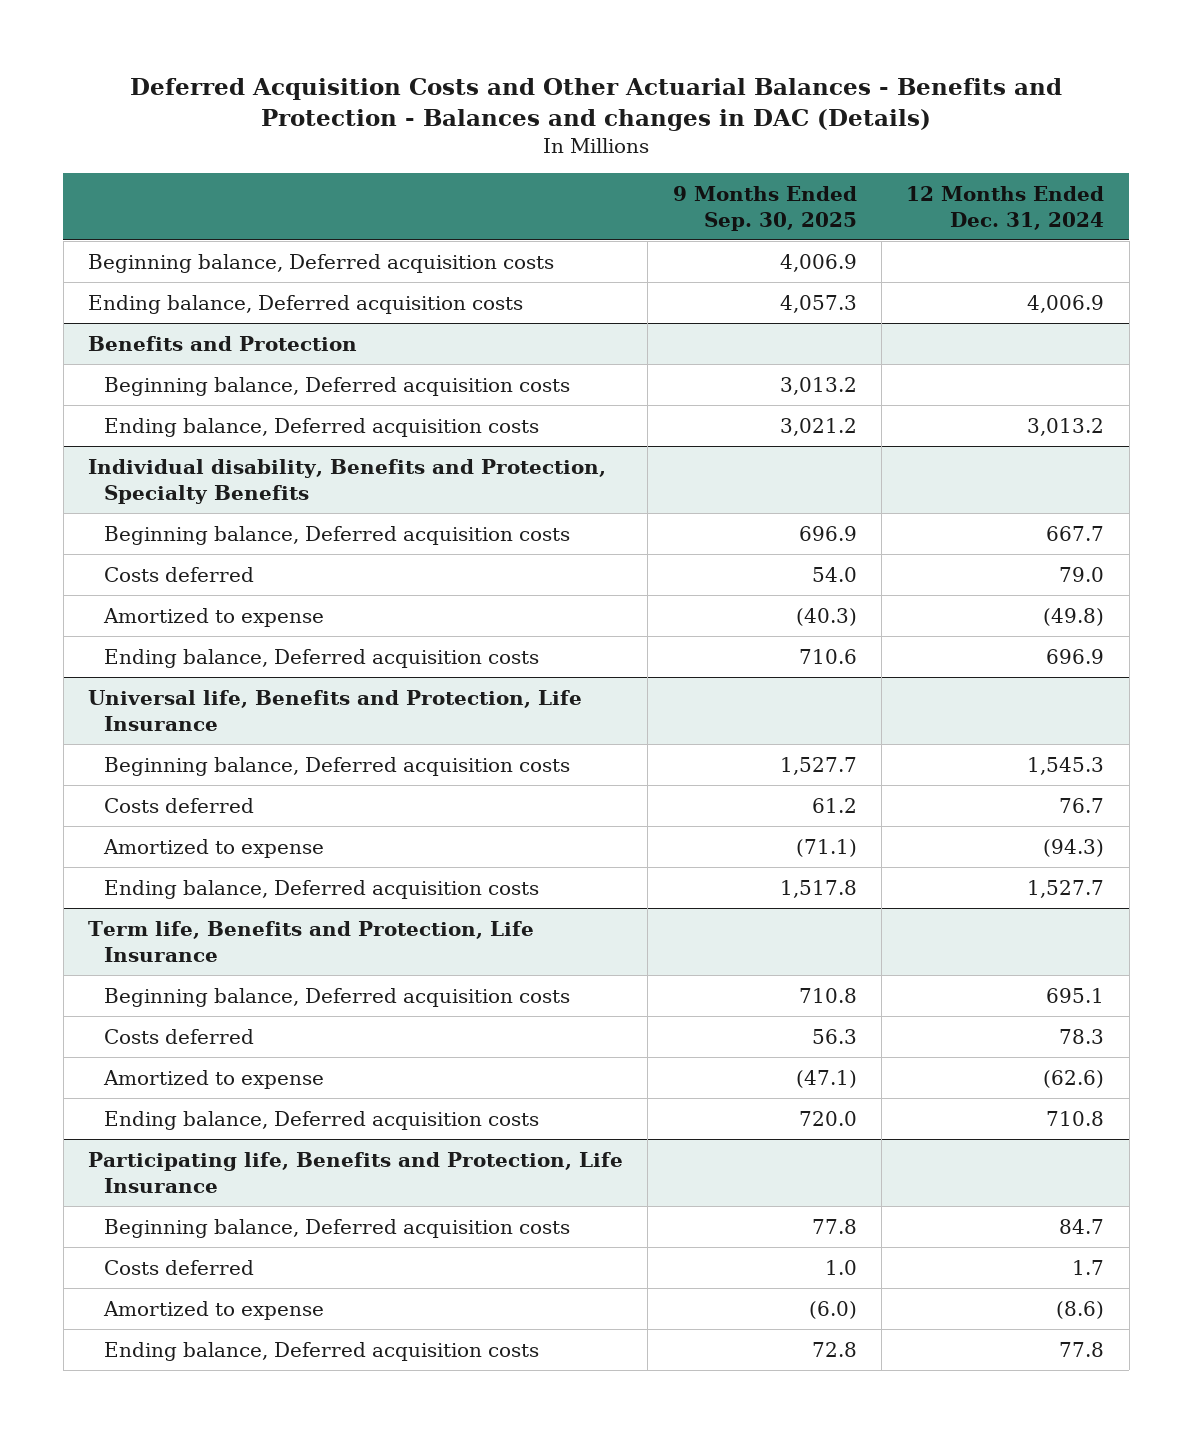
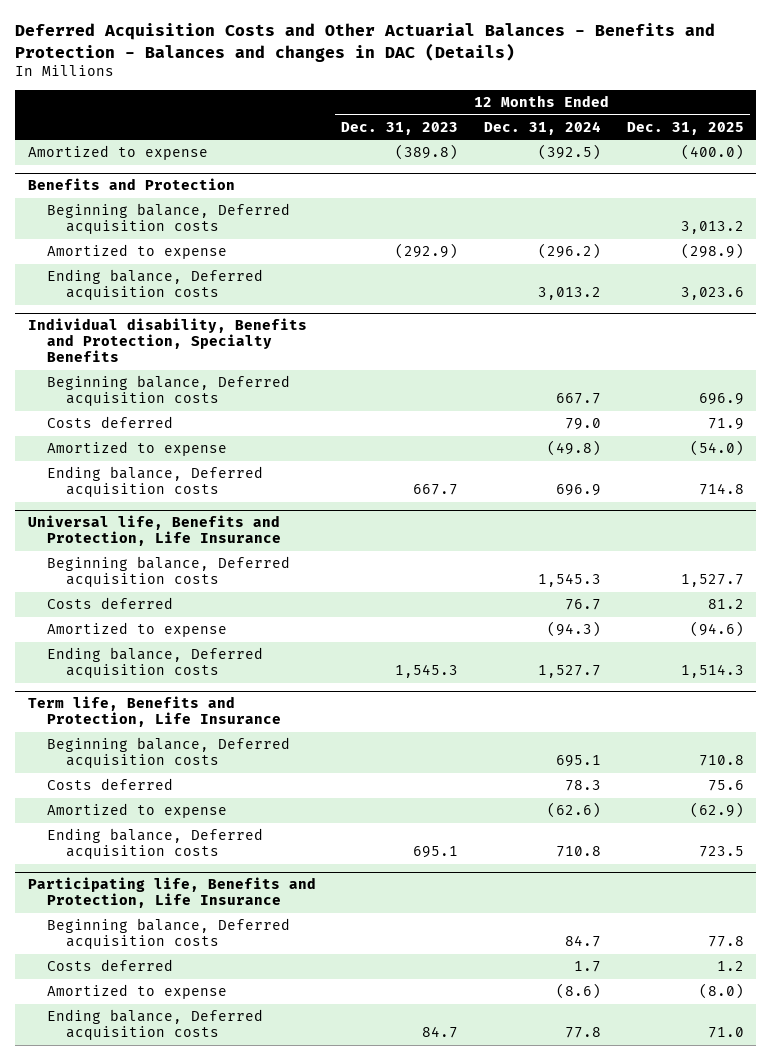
[672,186,857,231] 9 Months Ended Sep. 30, 2025 -> none
none -> [341,121,459,135] Dec. 31, 2023
none -> [626,121,744,135] Dec. 31, 2025
[88,253,555,273] Beginning balance, Deferred acquisition costs -> none
[88,294,524,314] Ending balance, Deferred acquisition costs -> none
none -> [27,145,208,161] Amortized to expense
none -> [46,244,227,260] Amortized to expense

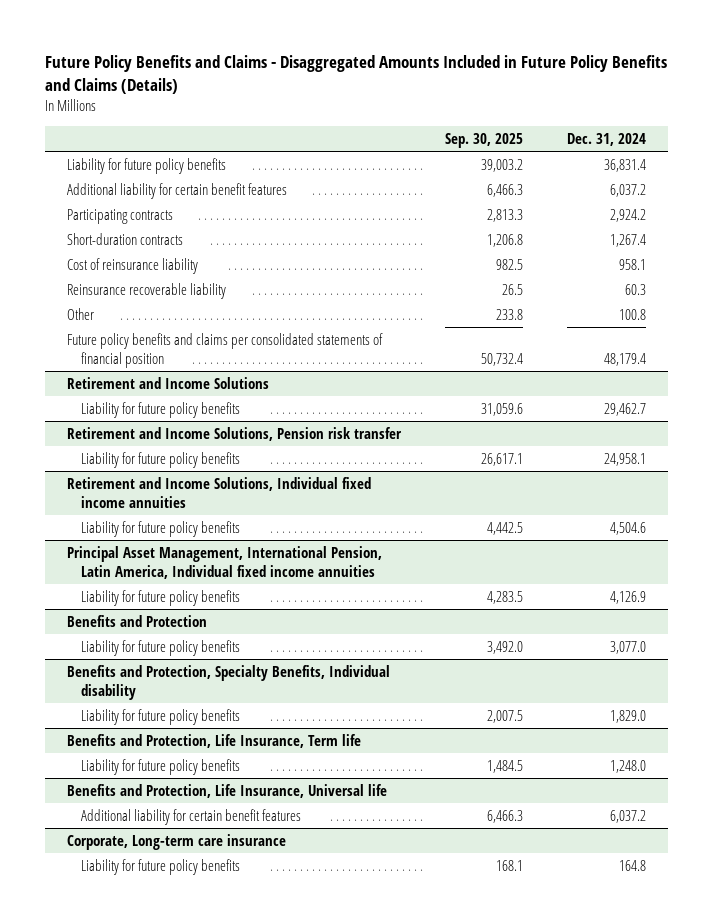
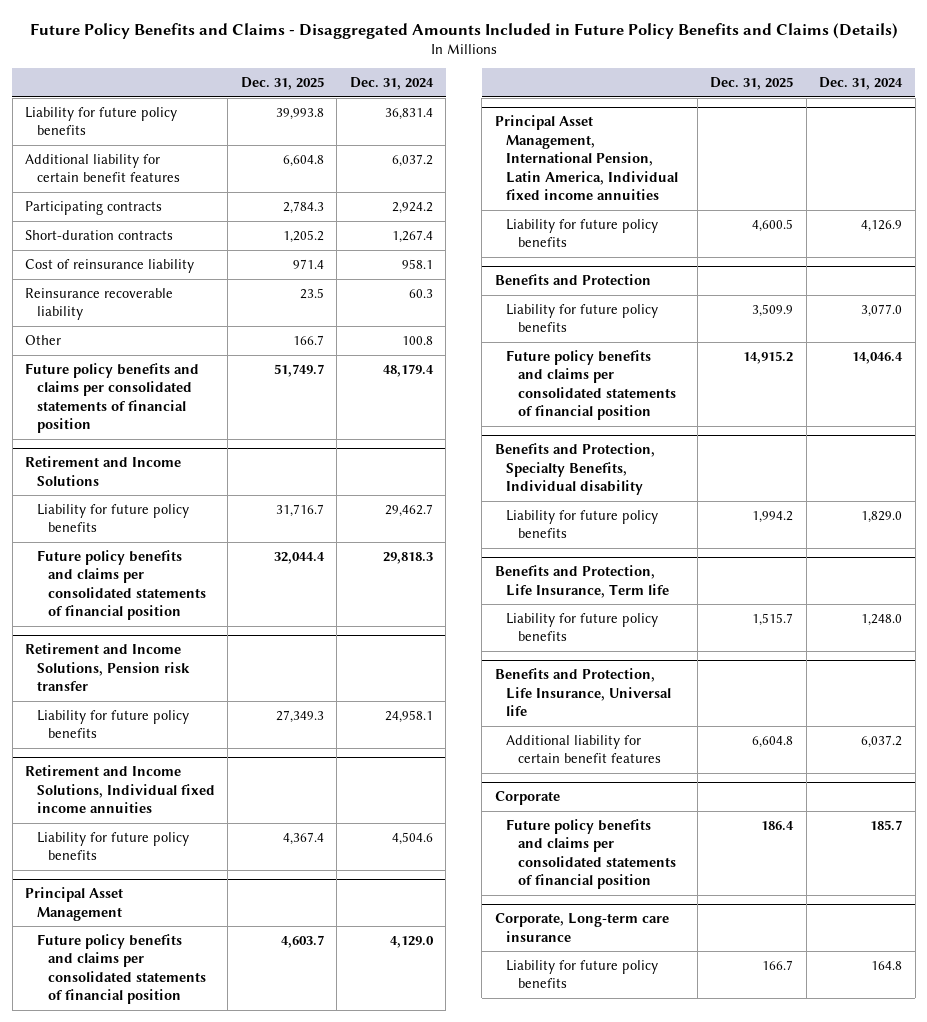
[445,132,524,148] Sep. 30, 2025 -> none
none -> [240,77,324,91] Dec. 31, 2025
none -> [36,549,207,621] Future policy benefits and claims per consolidated statements of financial position
none -> [25,887,124,921] Principal Asset Management
none -> [36,933,207,1005] Future policy benefits and claims per consolidated statements of financial position
none -> [506,349,676,421] Future policy benefits and claims per consolidated statements of financial position
none -> [494,791,560,806] Corporate
none -> [506,818,676,890] Future policy benefits and claims per consolidated statements of financial position

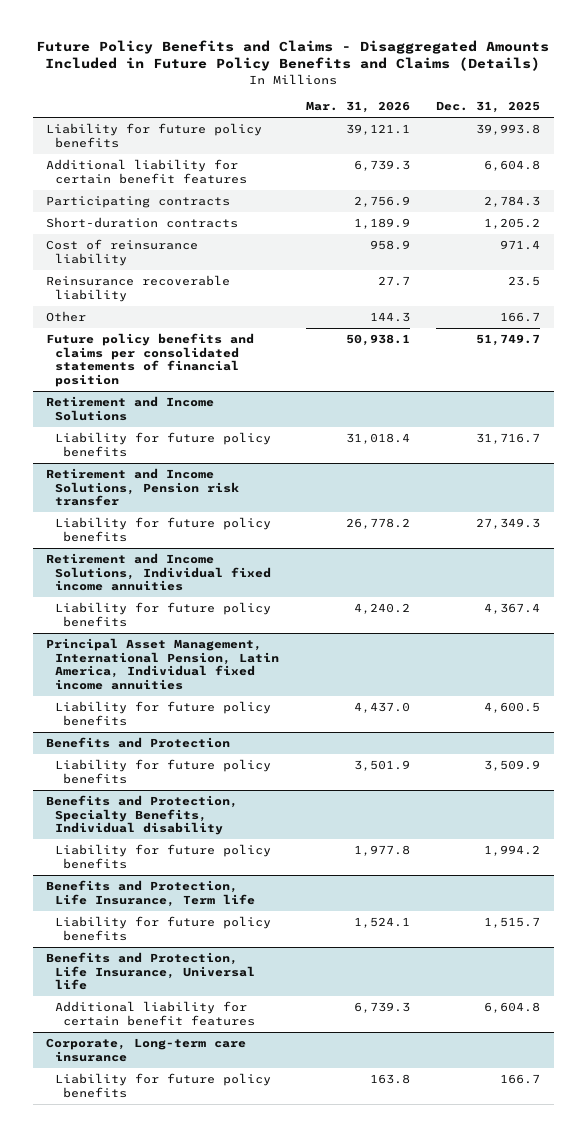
[349,77,434,91] Dec. 31, 2024 -> none
none -> [305,101,410,114] Mar. 31, 2026
[36,549,207,621] Future policy benefits and claims per consolidated statements of financial position -> none
[25,887,124,921] Principal Asset Management -> none
[36,933,207,1005] Future policy benefits and claims per consolidated statements of financial position -> none
[506,349,676,421] Future policy benefits and claims per consolidated statements of financial position -> none
[494,791,560,806] Corporate -> none
[506,818,676,890] Future policy benefits and claims per consolidated statements of financial position -> none

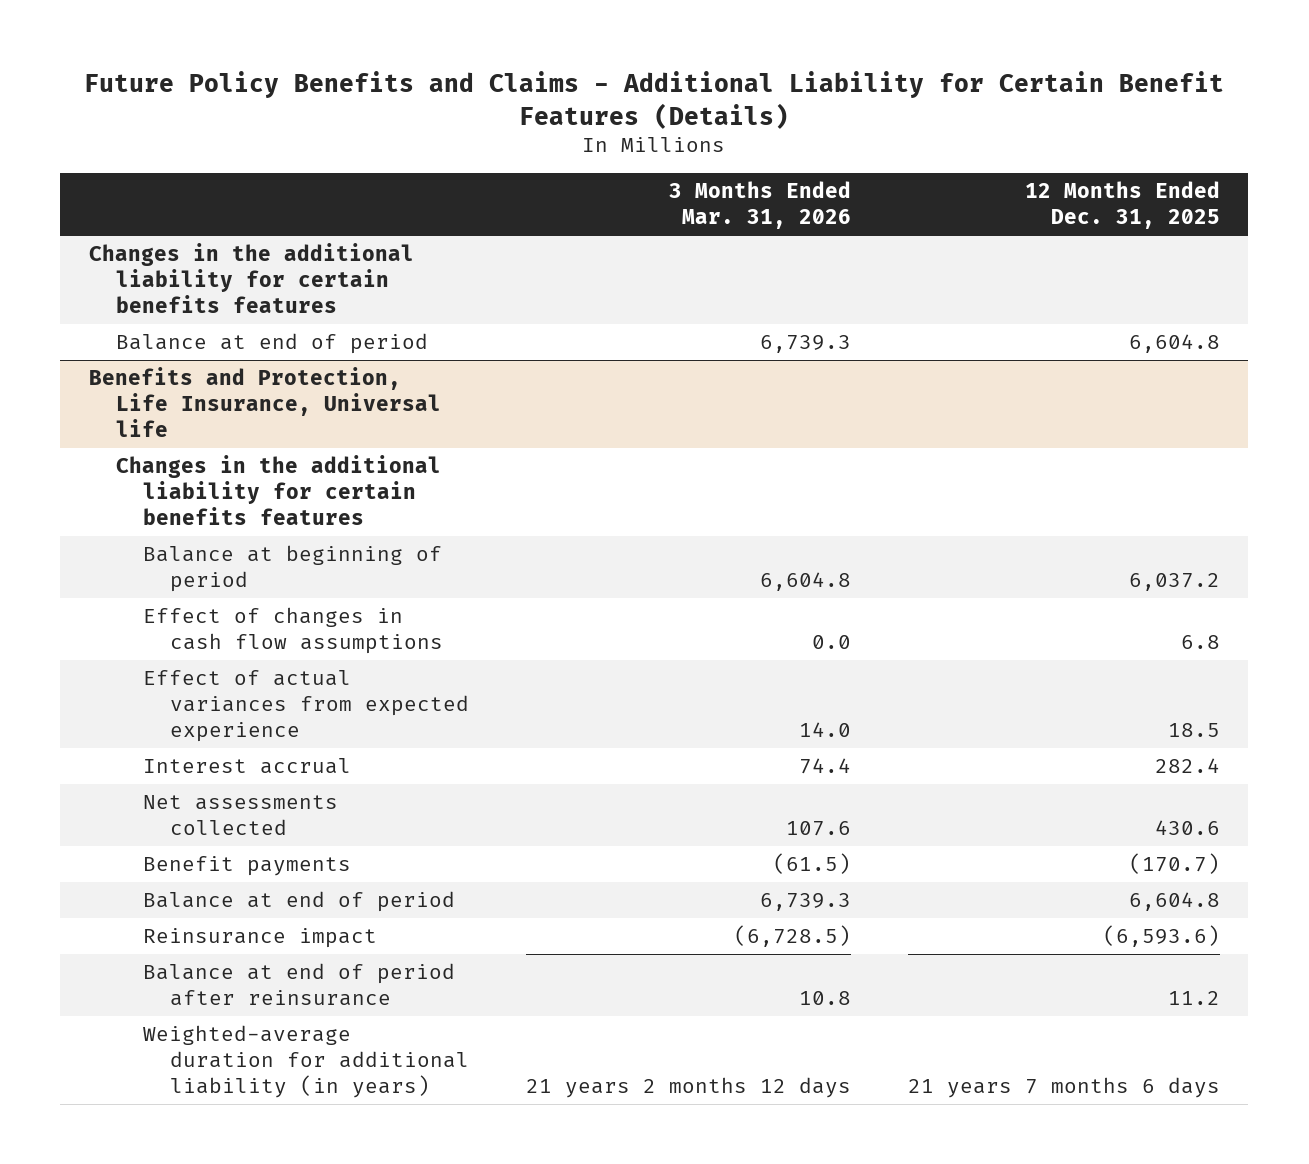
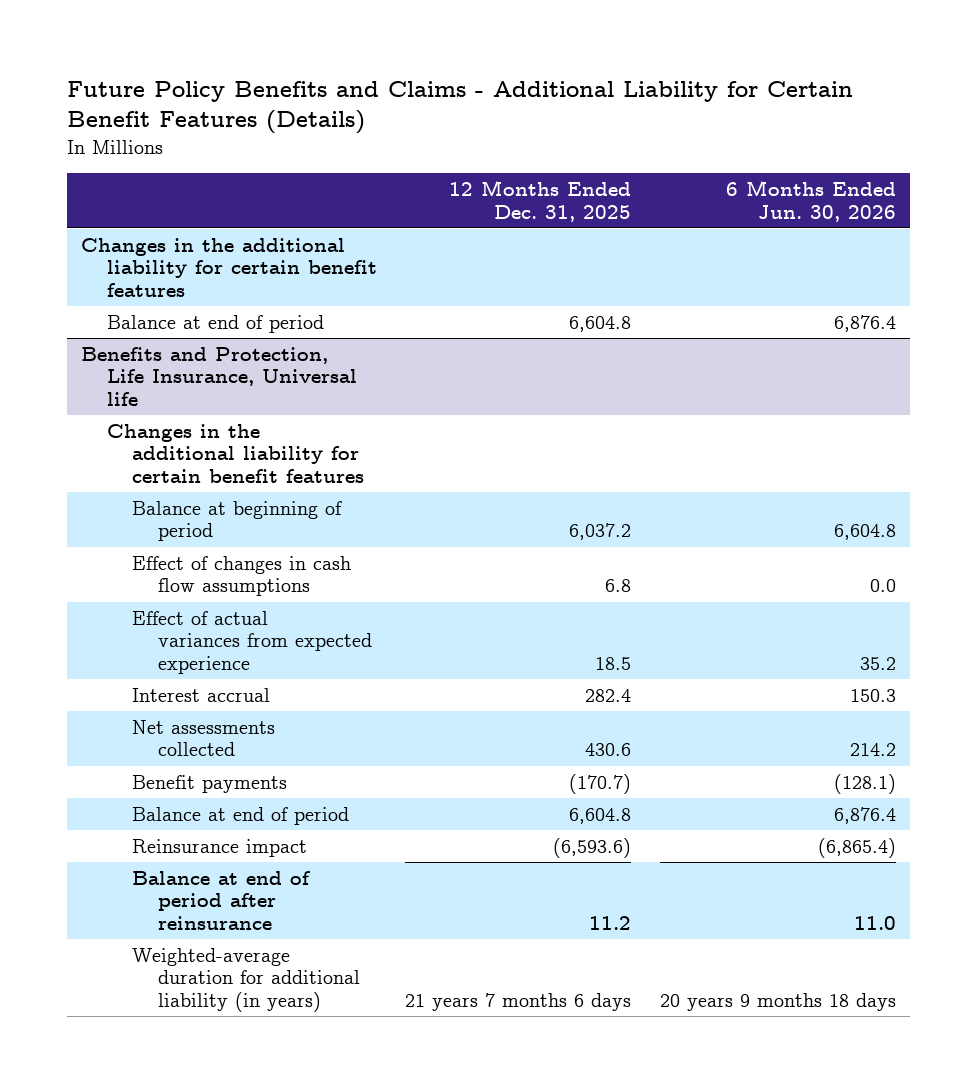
[668,181,851,230] 3 Months Ended Mar. 31, 2026 -> none
none -> [725,180,896,222] 6 Months Ended Jun. 30, 2026
[88,243,414,314] Changes in the additional liability for certain benefits features -> [81,237,377,297] Changes in the additional liability for certain benefit features
[115,455,441,526] Changes in the additional liability for certain benefits features -> [106,423,365,483] Changes in the additional liability for certain benefit features

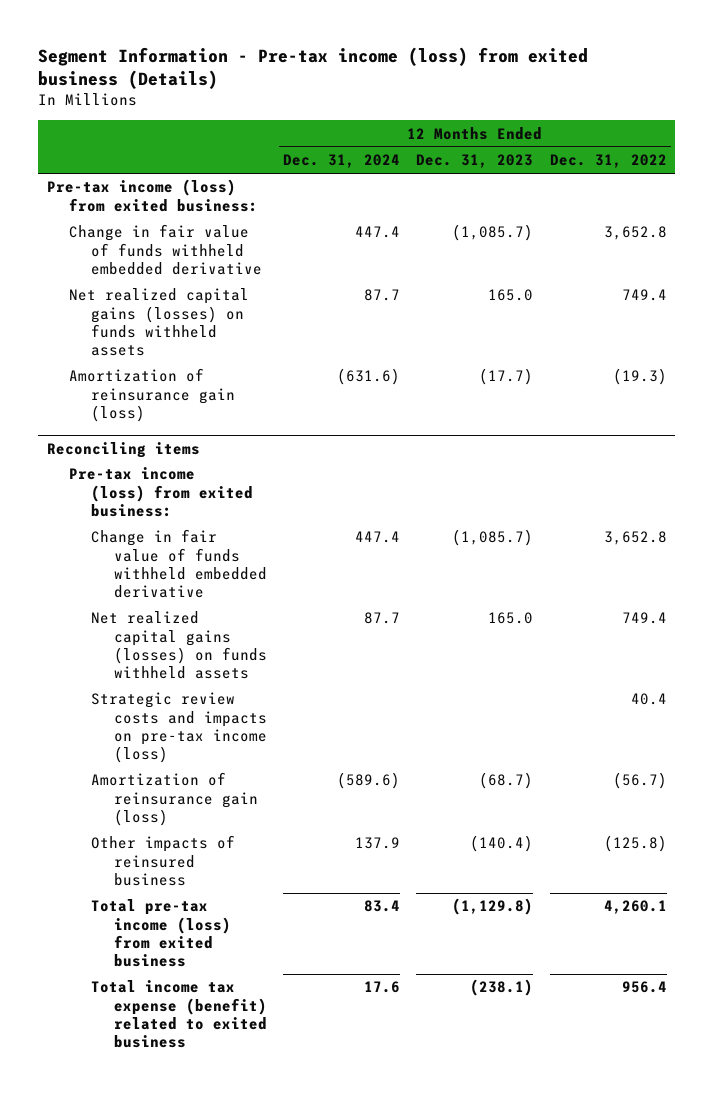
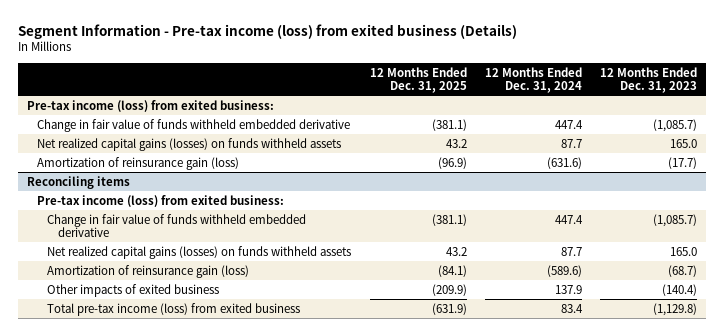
[549,154,667,169] Dec. 31, 2022 -> none
none -> [369,66,467,94] 12 Months Ended Dec. 31, 2025
[91,692,267,764] Strategic review costs and impacts on pre-tax income (loss) -> none
[91,835,236,886] Other impacts of reinsured business -> [47,283,220,297] Other impacts of exited business
[91,980,267,1049] Total income tax expense (benefit) related to exited business -> none

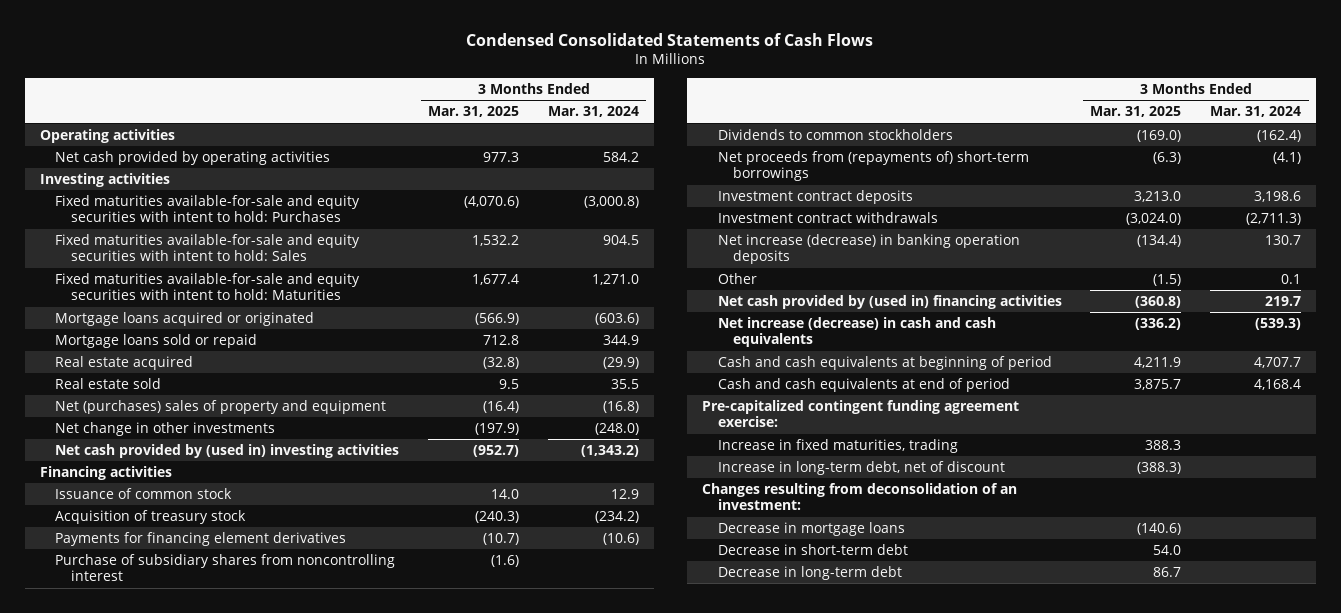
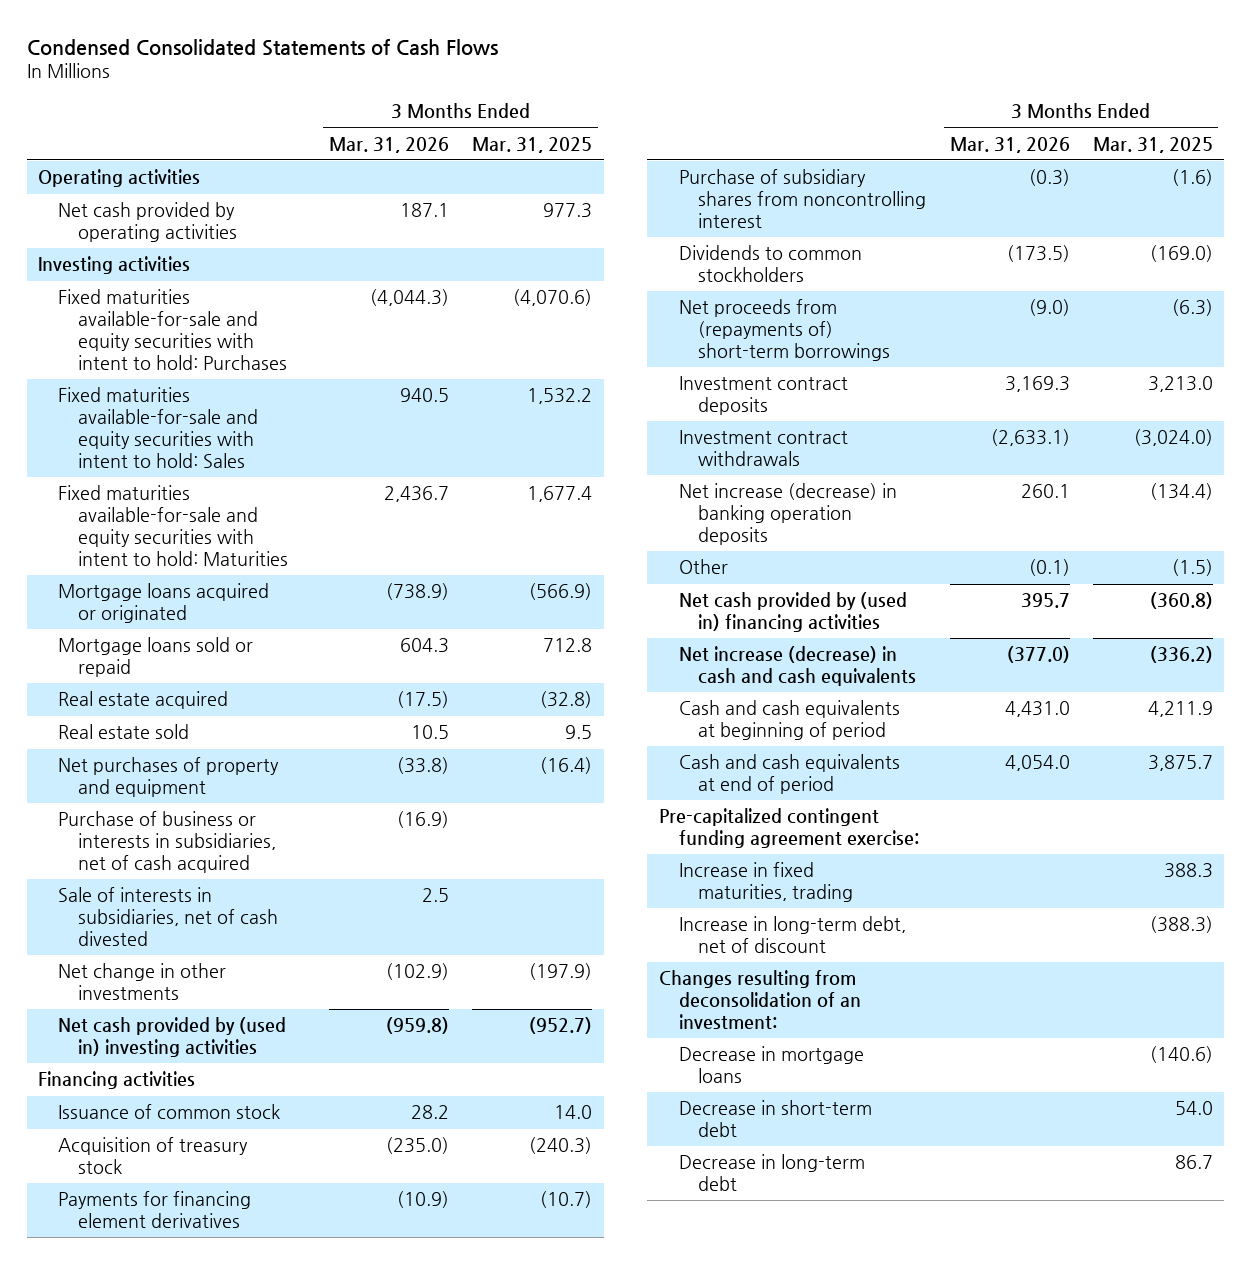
[548,106,640,118] Mar. 31, 2024 -> none
none -> [329,136,450,153] Mar. 31, 2026
[55,400,387,415] Net (purchases) sales of property and equipment -> [58,757,280,798] Net purchases of property and equipment
none -> [58,811,277,873] Purchase of business or interests in subsidiaries, net of cash acquired
none -> [58,887,279,946] Sale of interests in subsidiaries, net of cash divested

